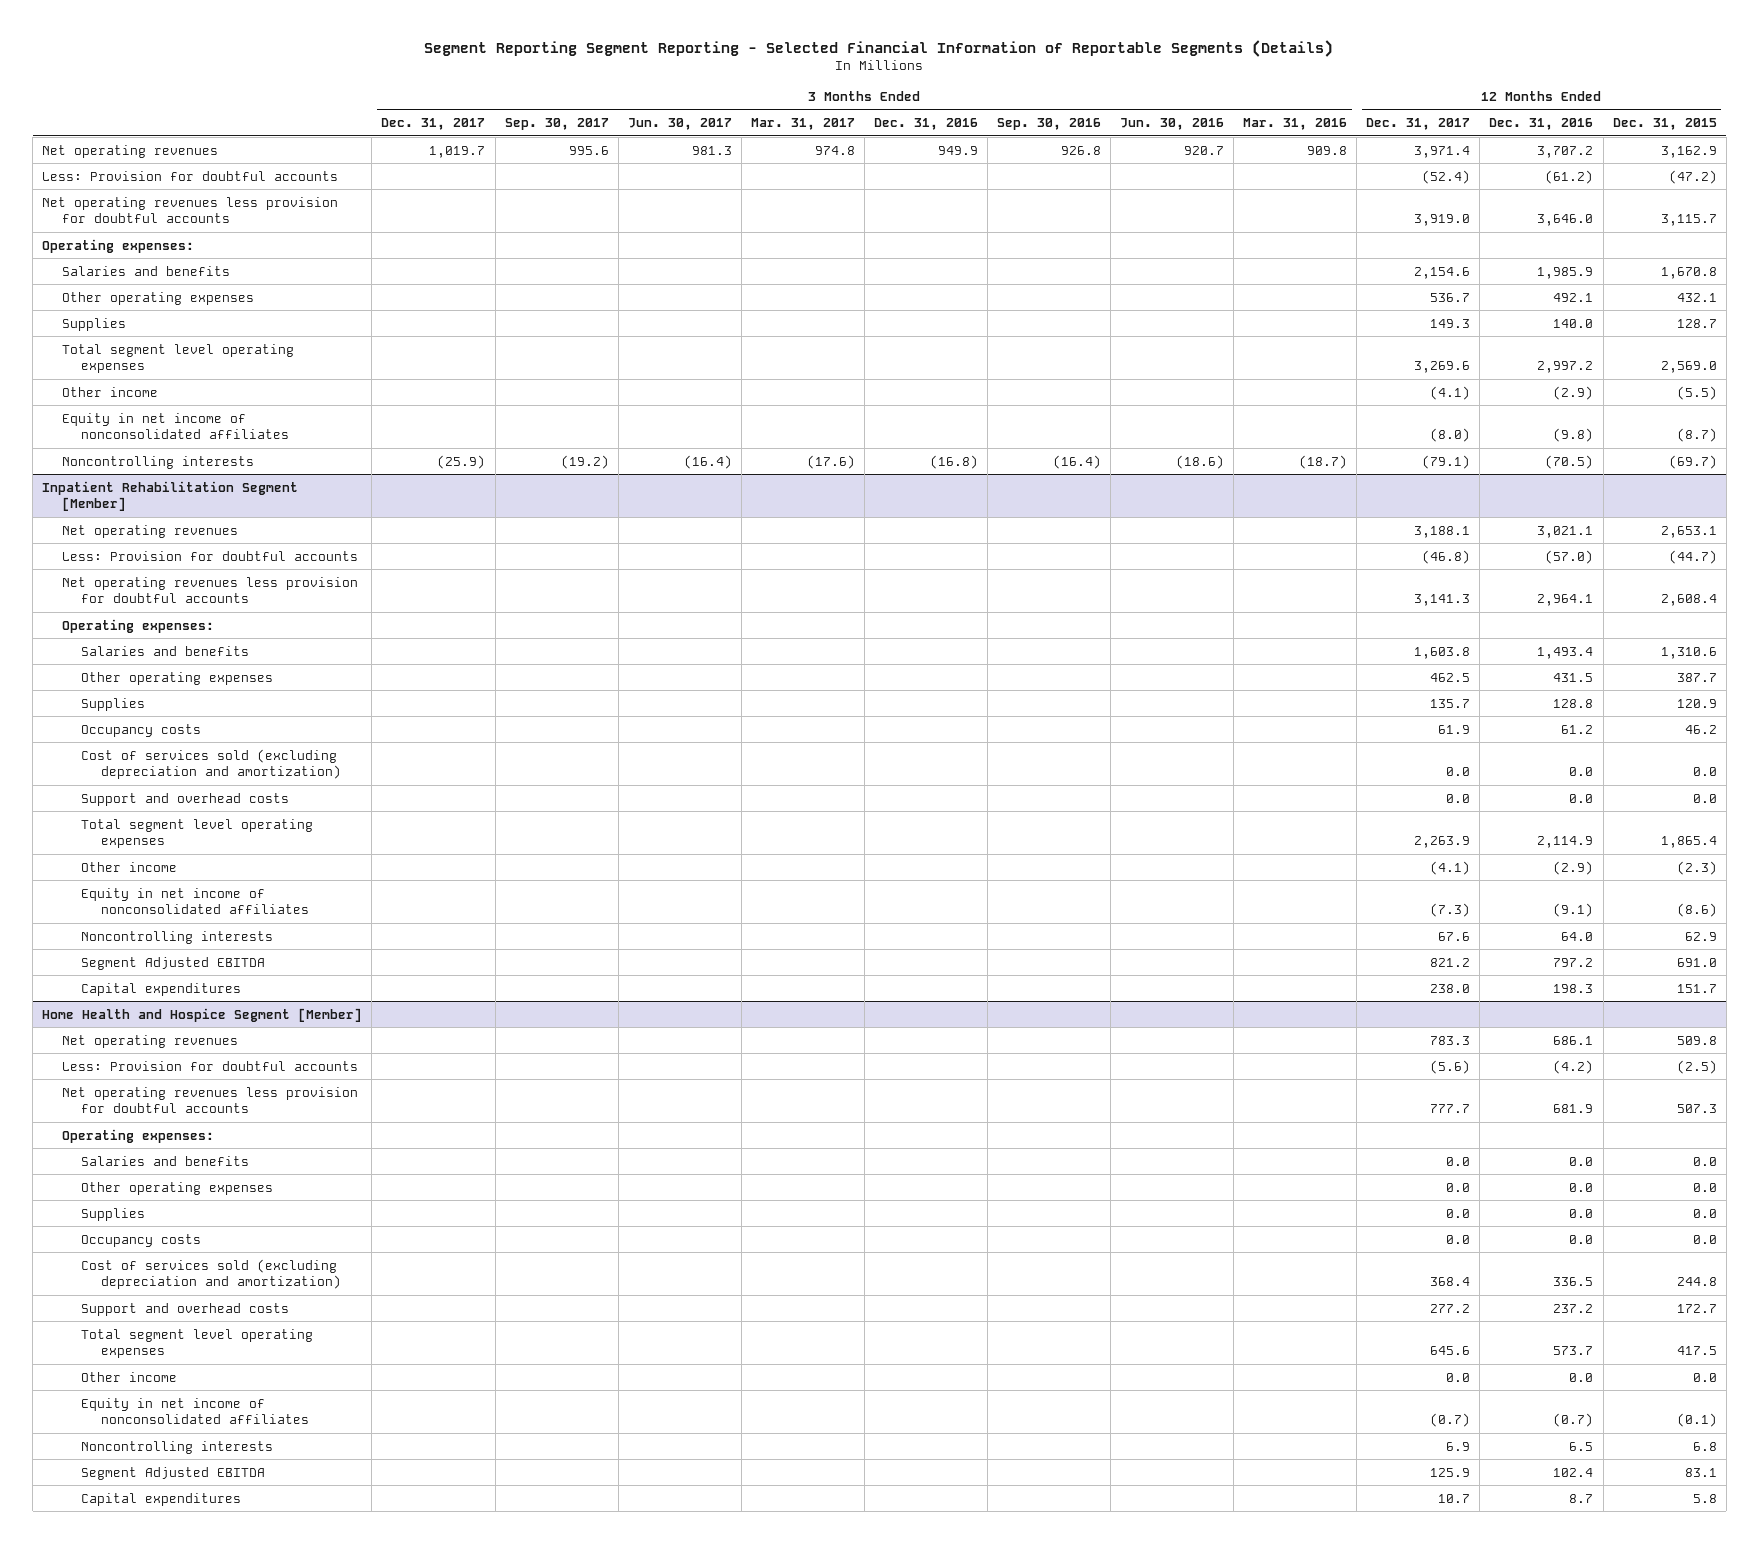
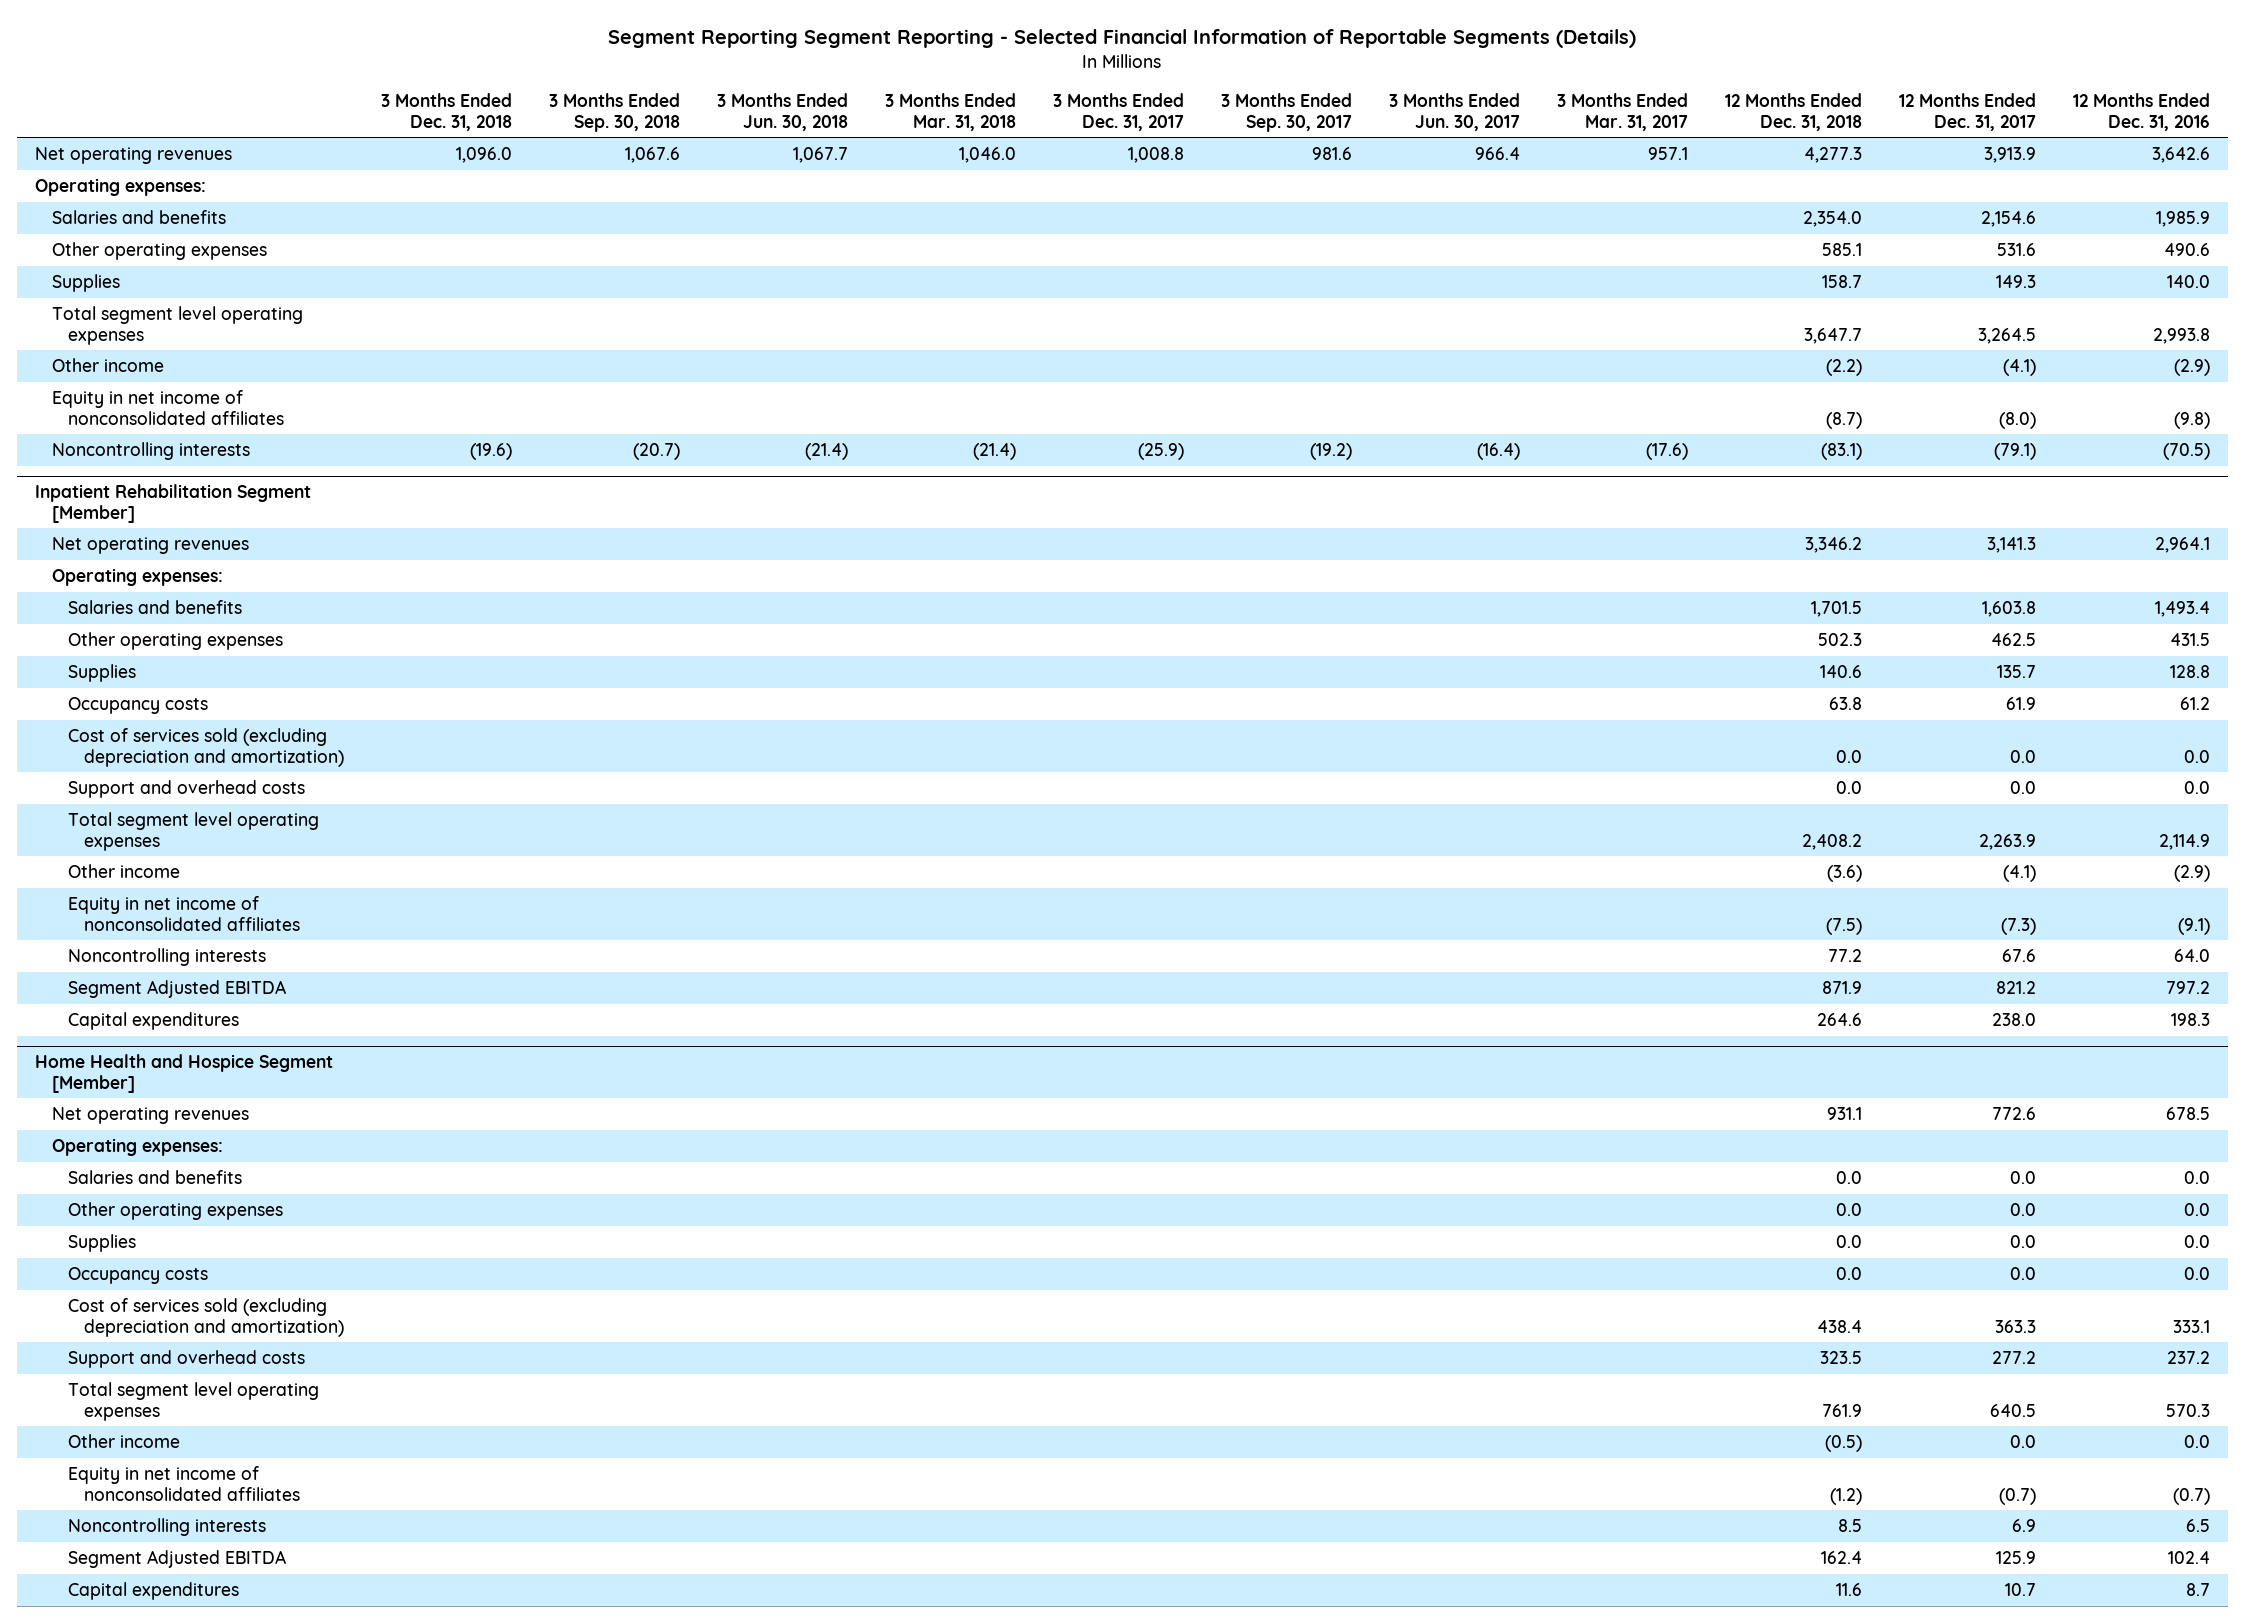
[873,117,978,130] Dec. 31, 2016 -> none
[997,117,1102,130] Sep. 30, 2016 -> none
[1120,117,1225,130] Jun. 30, 2016 -> none
[1243,117,1348,130] Mar. 31, 2016 -> none
[1612,117,1717,130] Dec. 31, 2015 -> none
none -> [381,93,513,131] 3 Months Ended Dec. 31, 2018
none -> [549,93,681,132] 3 Months Ended Sep. 30, 2018
none -> [717,93,849,131] 3 Months Ended Jun. 30, 2018
none -> [885,93,1017,131] 3 Months Ended Mar. 31, 2018
none -> [1724,93,1862,131] 12 Months Ended Dec. 31, 2018
[42,170,339,181] Less: Provision for doubtful accounts -> none
[42,196,339,224] Net operating revenues less provision for doubtful accounts -> none
[429,145,486,158] 1,019.7 -> [1128,147,1185,164] 1,008.8
[568,145,609,155] 995.6 -> [1312,147,1353,161] 981.6
[691,145,732,155] 981.3 -> [1474,147,1520,161] 966.4
[814,145,855,155] 974.8 -> [1647,147,1688,161] 957.1
[1414,145,1471,158] 3,971.4 -> [1983,147,2036,164] 3,913.9
[1537,145,1594,158] 3,707.2 -> [2151,147,2210,164] 3,642.6
[1430,292,1471,302] 536.7 -> [1996,243,2036,257] 531.6
[1553,292,1594,302] 492.1 -> [2163,243,2210,257] 490.6
[1414,361,1471,374] 3,269.6 -> [1977,327,2036,344] 3,264.5
[1537,361,1594,374] 2,997.2 -> [2152,327,2210,344] 2,993.8
[61,550,358,561] Less: Provision for doubtful accounts -> none
[61,576,358,604] Net operating revenues less provision for doubtful accounts -> none
[1414,525,1471,538] 3,188.1 -> [1986,537,2036,554] 3,141.3
[1537,525,1594,538] 3,021.1 -> [2154,537,2210,554] 2,964.1
[61,1060,358,1071] Less: Provision for doubtful accounts -> none
[61,1086,358,1114] Net operating revenues less provision for doubtful accounts -> none
[1430,1035,1471,1045] 783.3 -> [1991,1107,2036,1121] 772.6
[1553,1035,1594,1045] 686.1 -> [2165,1107,2210,1121] 678.5
[1430,1277,1471,1287] 368.4 -> [1994,1319,2036,1333] 363.3
[1553,1277,1594,1287] 336.5 -> [2172,1319,2210,1333] 333.1
[1430,1346,1471,1356] 645.6 -> [1989,1403,2036,1417] 640.5
[1553,1346,1594,1356] 573.7 -> [2165,1403,2210,1417] 570.3

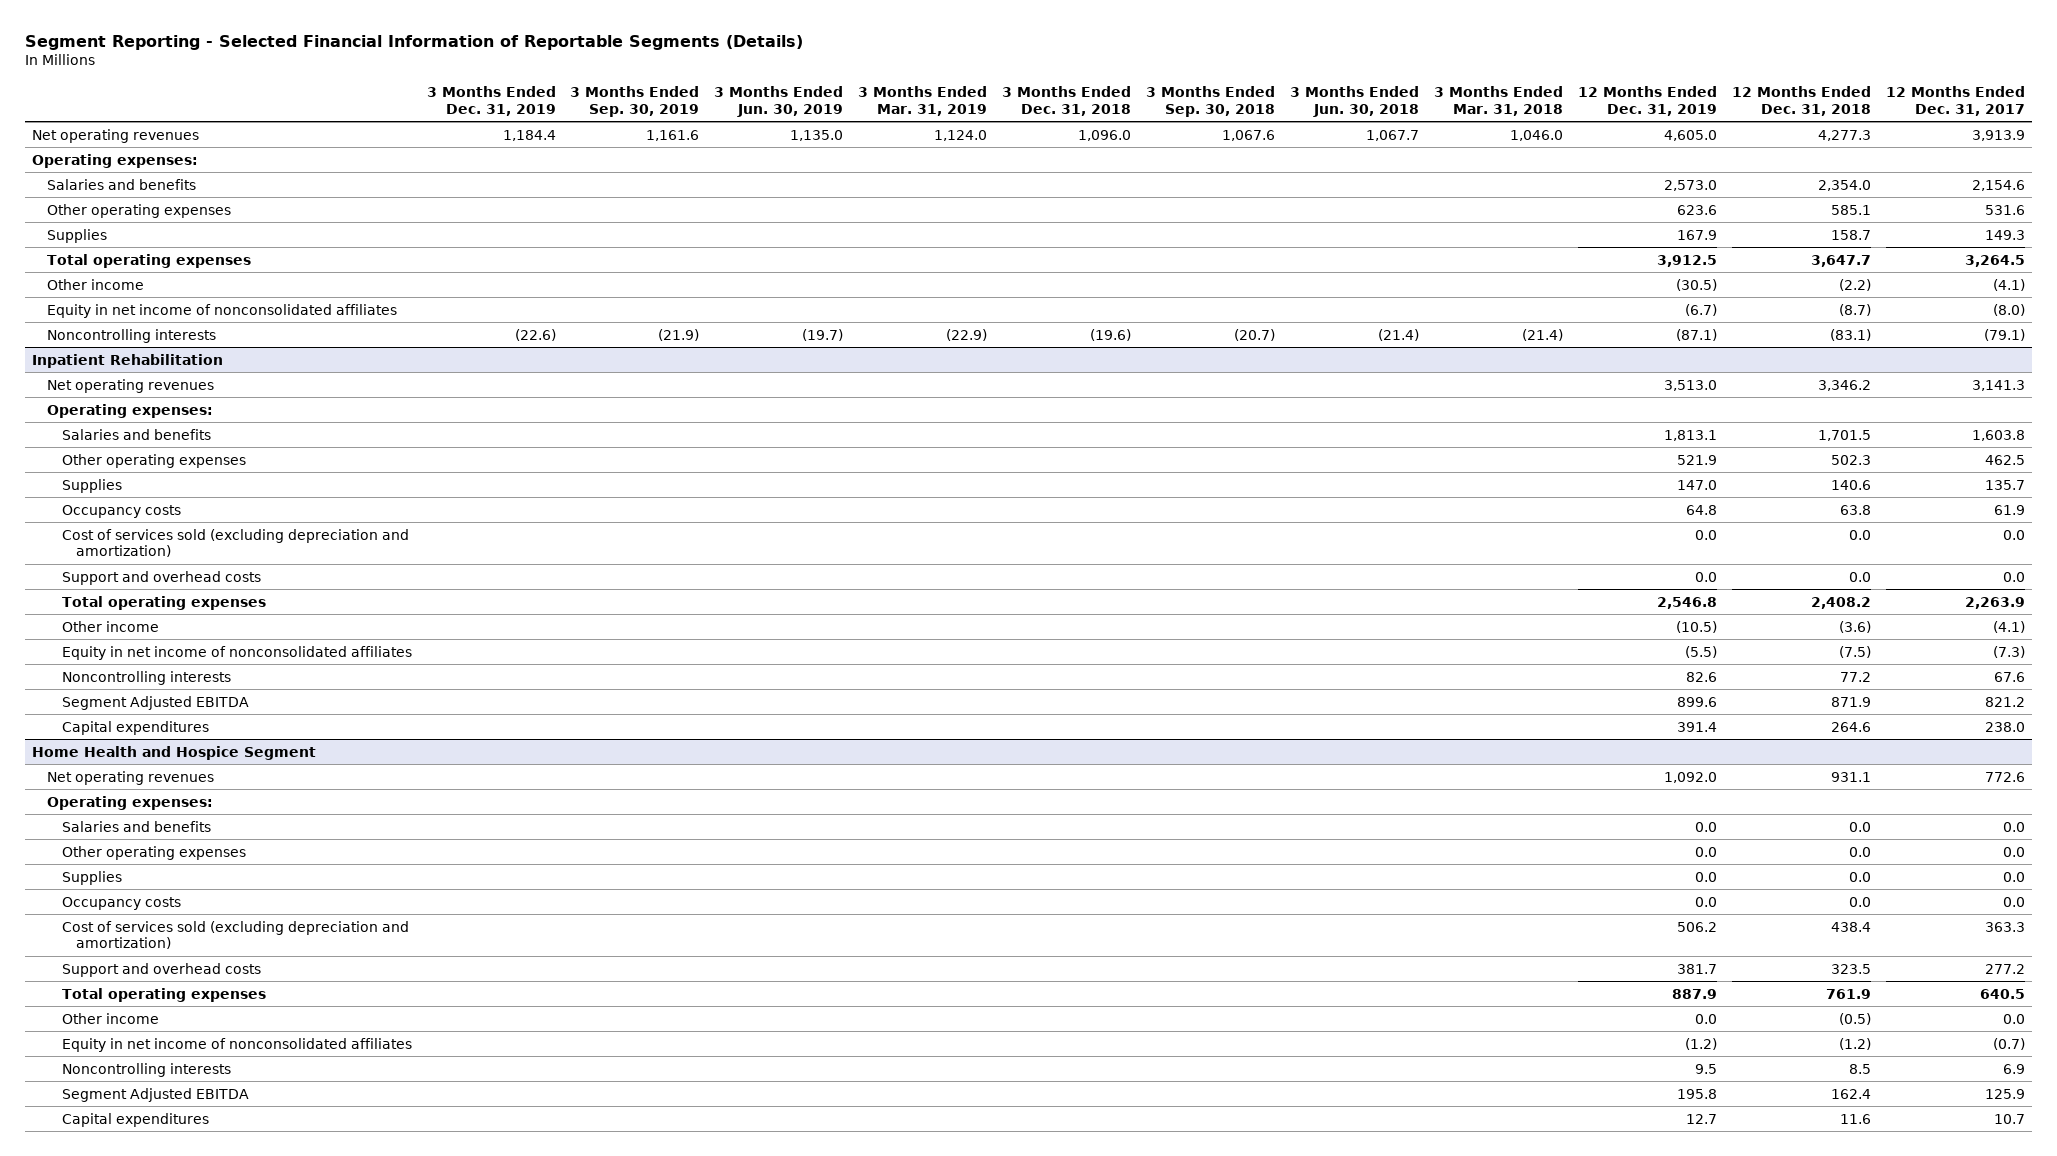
[608,28,1637,48] Segment Reporting Segment Reporting - Selected Financial Information of Reportable Segments (Details) -> [24,34,803,50] Segment Reporting - Selected Financial Information of Reportable Segments (Details)
[1053,93,1185,131] 3 Months Ended Dec. 31, 2017 -> none
[1221,93,1353,132] 3 Months Ended Sep. 30, 2017 -> none
[1388,93,1520,131] 3 Months Ended Jun. 30, 2017 -> none
[1556,93,1688,131] 3 Months Ended Mar. 31, 2017 -> none
[2072,93,2210,131] 12 Months Ended Dec. 31, 2016 -> none
none -> [426,86,556,116] 3 Months Ended Dec. 31, 2019
none -> [570,86,700,117] 3 Months Ended Sep. 30, 2019
none -> [714,86,844,117] 3 Months Ended Jun. 30, 2019
none -> [858,86,988,116] 3 Months Ended Mar. 31, 2019
none -> [1578,86,1718,116] 12 Months Ended Dec. 31, 2019
[51,306,303,345] Total segment level operating expenses -> [46,253,251,268] Total operating expenses
[35,484,312,523] Inpatient Rehabilitation Segment [Member] -> [32,353,224,368] Inpatient Rehabilitation
[67,812,319,851] Total segment level operating expenses -> [61,595,266,610] Total operating expenses
[35,1054,334,1093] Home Health and Hospice Segment [Member] -> [32,745,317,760] Home Health and Hospice Segment
[67,1382,319,1421] Total segment level operating expenses -> [61,987,266,1002] Total operating expenses

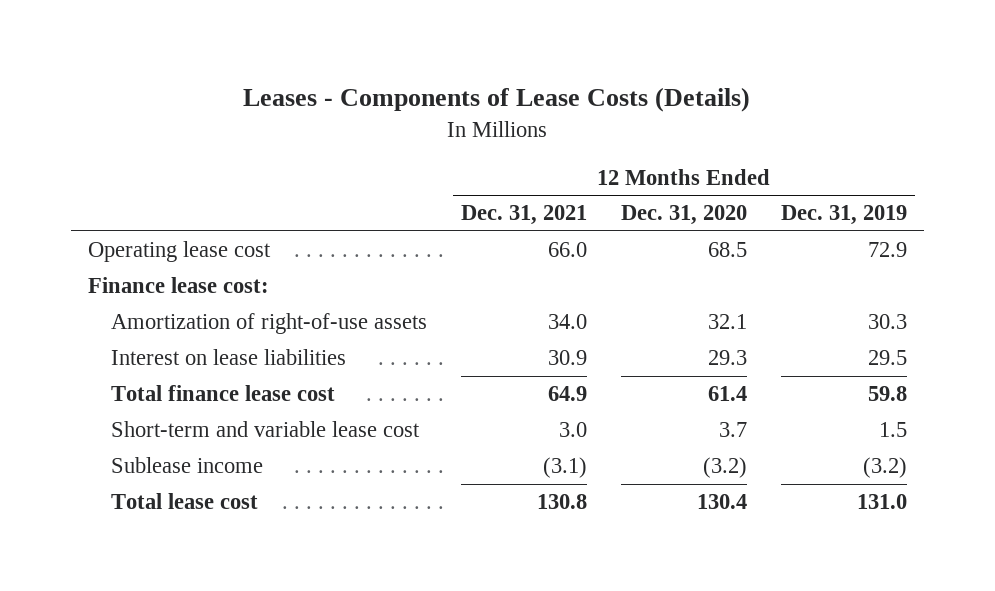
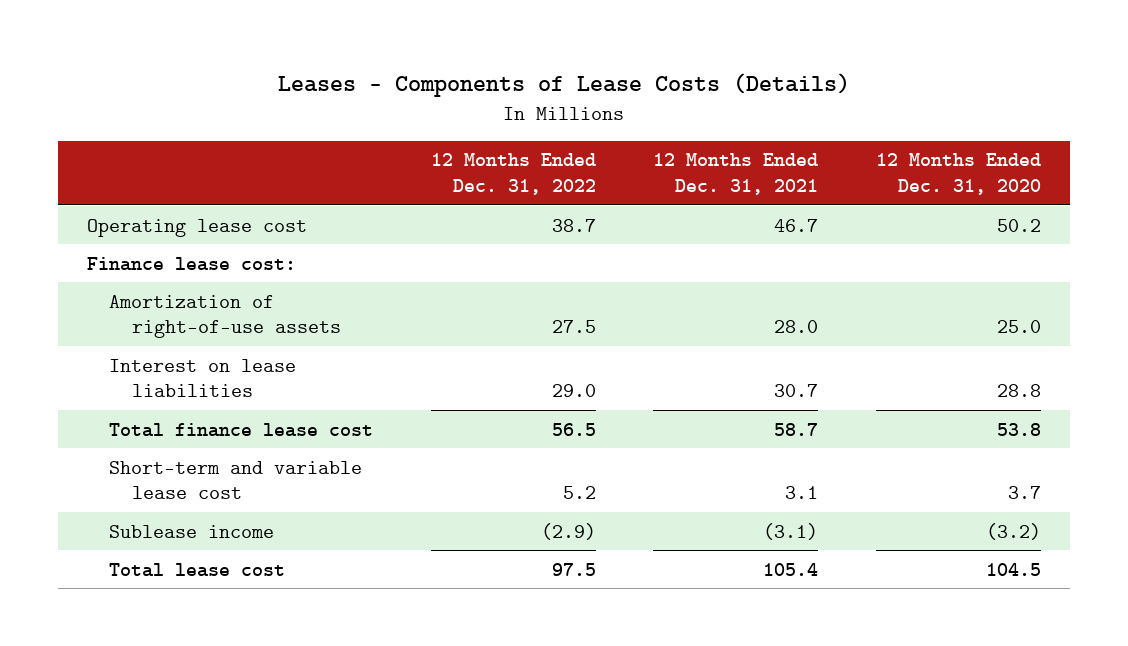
[780,205,907,226] Dec. 31, 2019 -> none
none -> [430,153,596,195] 12 Months Ended Dec. 31, 2022
[548,242,588,258] 66.0 -> [774,218,819,232] 46.7
[708,242,748,258] 68.5 -> [996,218,1041,232] 50.2
[548,314,588,330] 34.0 -> [774,320,819,334] 28.0
[708,314,748,330] 32.1 -> [996,320,1041,334] 25.0
[548,350,588,366] 30.9 -> [774,384,819,398] 30.7
[708,350,748,366] 29.3 -> [996,384,1041,398] 28.8
[548,386,588,402] 64.9 -> [774,422,819,436] 58.7
[708,386,748,402] 61.4 -> [996,422,1041,436] 53.8
[559,422,588,438] 3.0 -> [785,486,819,500] 3.1
[537,494,588,510] 130.8 -> [763,562,819,576] 105.4
[697,494,748,510] 130.4 -> [985,562,1041,576] 104.5

